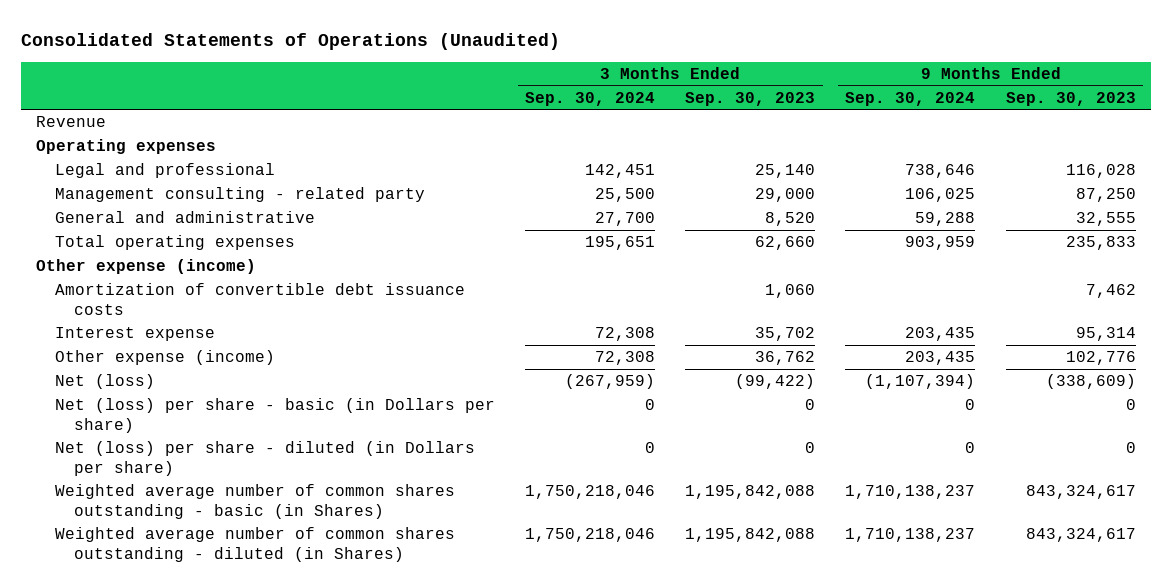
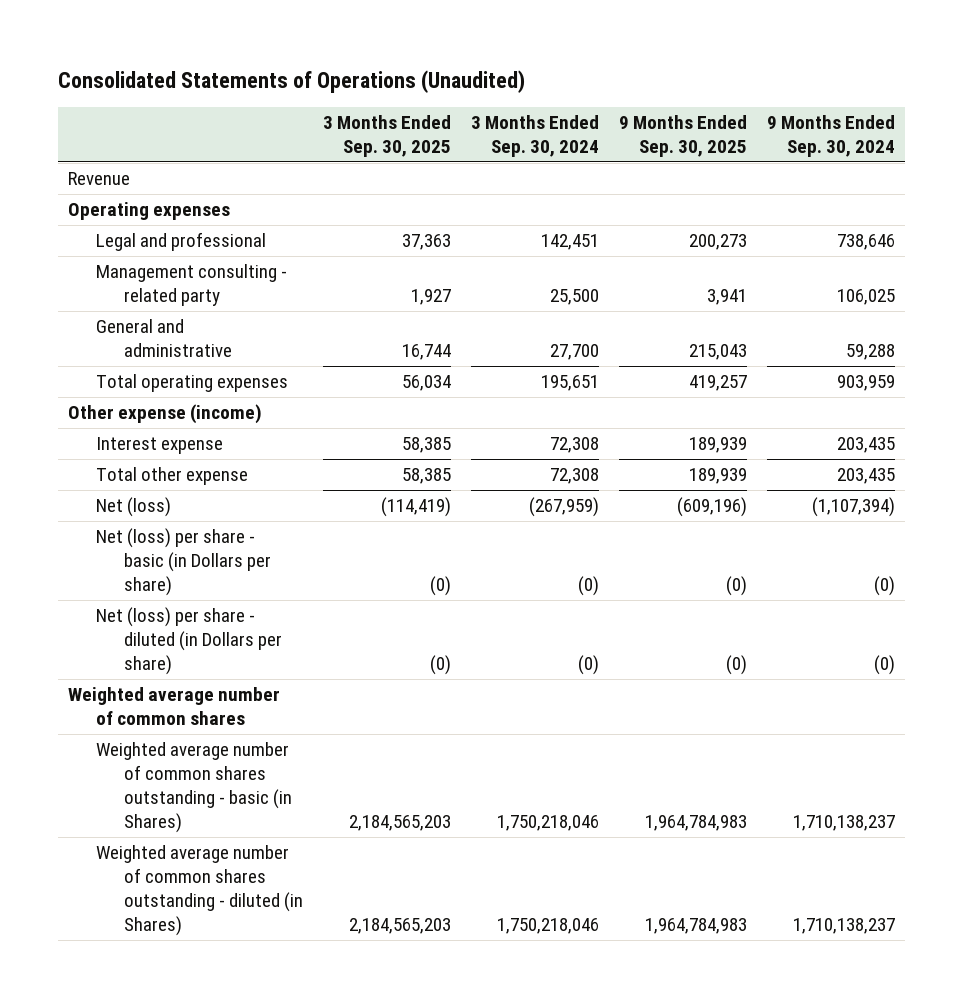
[685,91,816,106] Sep. 30, 2023 -> none
[1005,91,1136,106] Sep. 30, 2023 -> none
none -> [323,115,452,158] 3 Months Ended Sep. 30, 2025
none -> [619,115,748,158] 9 Months Ended Sep. 30, 2025
[55,283,466,315] Amortization of convertible debt issuance costs -> none
[55,350,276,366] Other expense (income) -> [96,467,249,486] Total other expense
[645,399,656,411] 0 -> [578,576,600,597] (0)
[965,399,976,411] 0 -> [874,576,896,597] (0)
[645,442,656,454] 0 -> [578,655,600,676] (0)
[965,442,976,454] 0 -> [874,655,896,676] (0)
none -> [67,687,280,726] Weighted average number of common shares

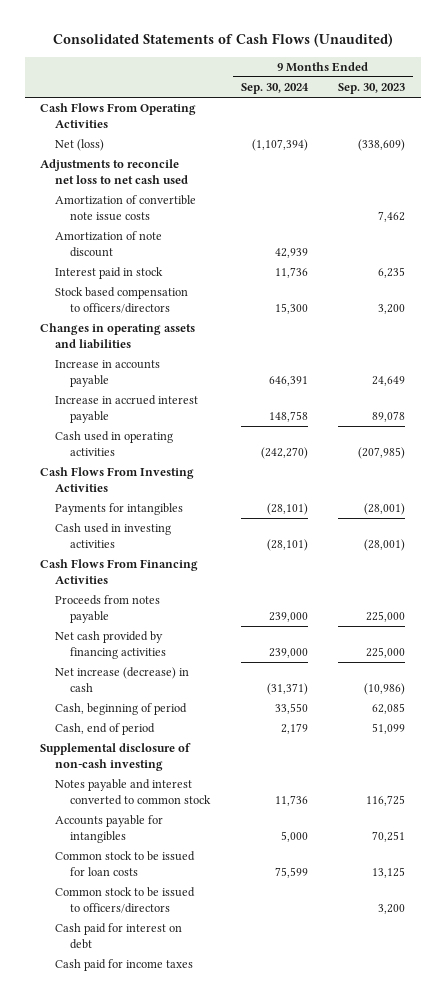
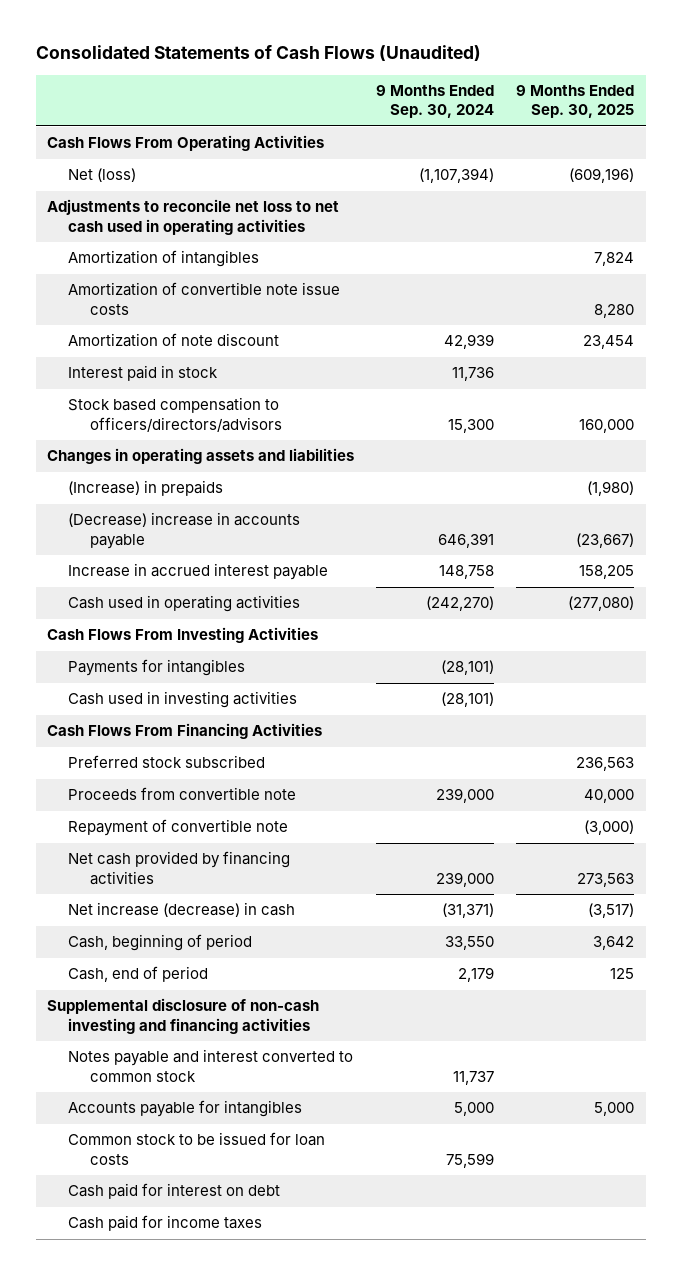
[338,83,406,95] Sep. 30, 2023 -> none
none -> [516,84,635,119] 9 Months Ended Sep. 30, 2025
[40,159,188,184] Adjustments to reconcile net loss to net cash used -> [46,199,339,235] Adjustments to reconcile net loss to net cash used in operating activities
none -> [68,250,260,268] Amortization of intangibles
[54,287,188,313] Stock based compensation to officers/directors -> [68,397,282,432] Stock based compensation to officers/directors/advisors
none -> [68,480,224,497] (Increase) in prepaids
[54,360,160,387] Increase in accounts payable -> [68,512,301,549] (Decrease) increase in accounts payable
none -> [68,755,266,769] Preferred stock subscribed
[54,595,160,623] Proceeds from notes payable -> [68,787,297,801] Proceeds from convertible note
none -> [68,819,289,837] Repayment of convertible note
[40,743,192,771] Supplemental disclosure of non-cash investing -> [46,998,319,1034] Supplemental disclosure of non-cash investing and financing activities
[274,794,308,806] 11,736 -> [453,1070,495,1085] 11,737
[54,887,195,913] Common stock to be issued to officers/directors -> none

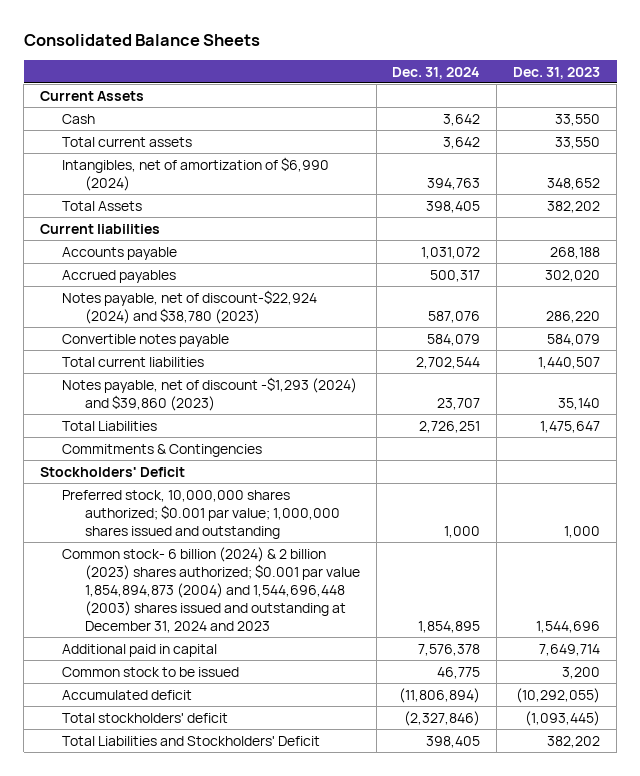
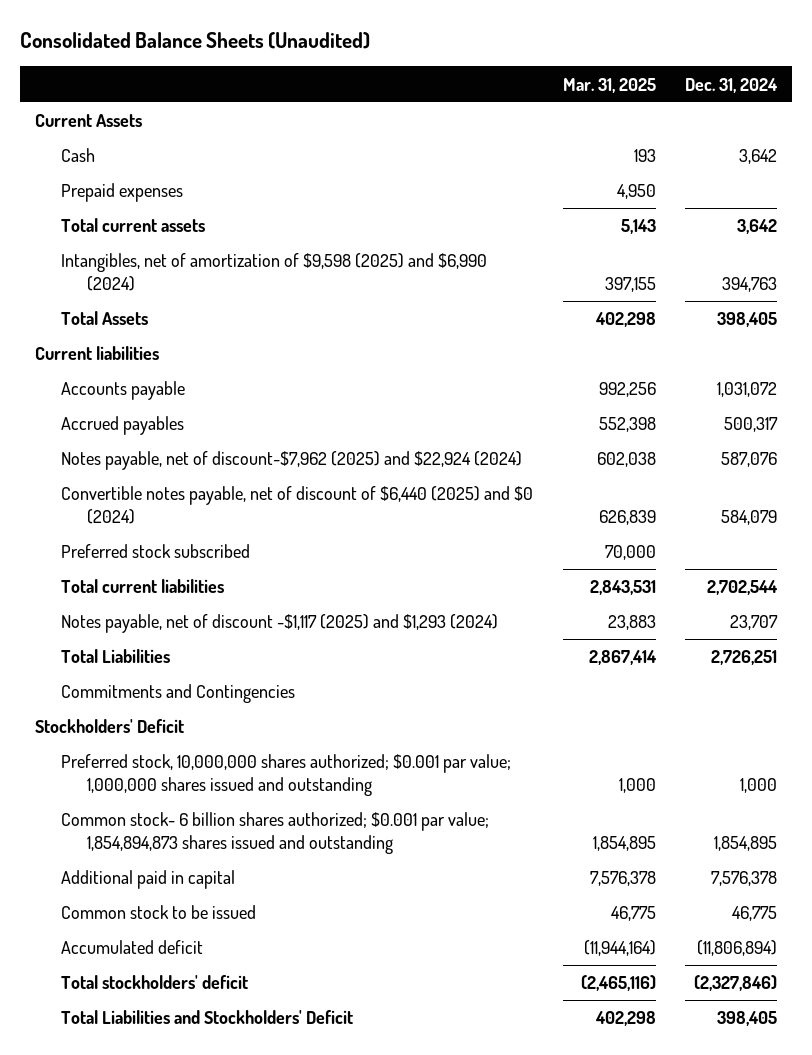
[23,33,260,46] Consolidated Balance Sheets -> [20,32,371,50] Consolidated Balance Sheets (Unaudited)
[513,66,601,79] Dec. 31, 2023 -> none
none -> [562,77,656,93] Mar. 31, 2025
none -> [61,183,184,203] Prepaid expenses
[62,156,330,191] Intangibles, net of amortization of $6,990 (2024) -> [61,253,488,291] Intangibles, net of amortization of $9,598 (2025) and $6,990 (2024)
[62,289,318,324] Notes payable, net of discount-$22,924 (2024) and $38,780 (2023) -> [61,451,523,471] Notes payable, net of discount-$7,962 (2025) and $22,924 (2024)
[62,333,230,347] Convertible notes payable -> [61,486,534,524] Convertible notes payable, net of discount of $6,440 (2025) and $0 (2024)
none -> [61,544,251,559] Preferred stock subscribed
[62,376,358,411] Notes payable, net of discount -$1,293 (2024) and $39,860 (2023) -> [61,614,499,634] Notes payable, net of discount -$1,117 (2025) and $1,293 (2024)
[62,443,263,457] Commitments & Contingencies -> [61,684,296,704] Commitments and Contingencies
[62,546,360,633] Common stock- 6 billion (2024) & 2 billion (2023) shares authorized; $0.001 par value 1,854,894,873 (2004) and 1,544,696,448 (2003) shares issued and outstanding at December 31, 2024 and 2023 -> [61,812,490,854] Common stock- 6 billion shares authorized; $0.001 par value; 1,854,894,873 shares issued and outstanding

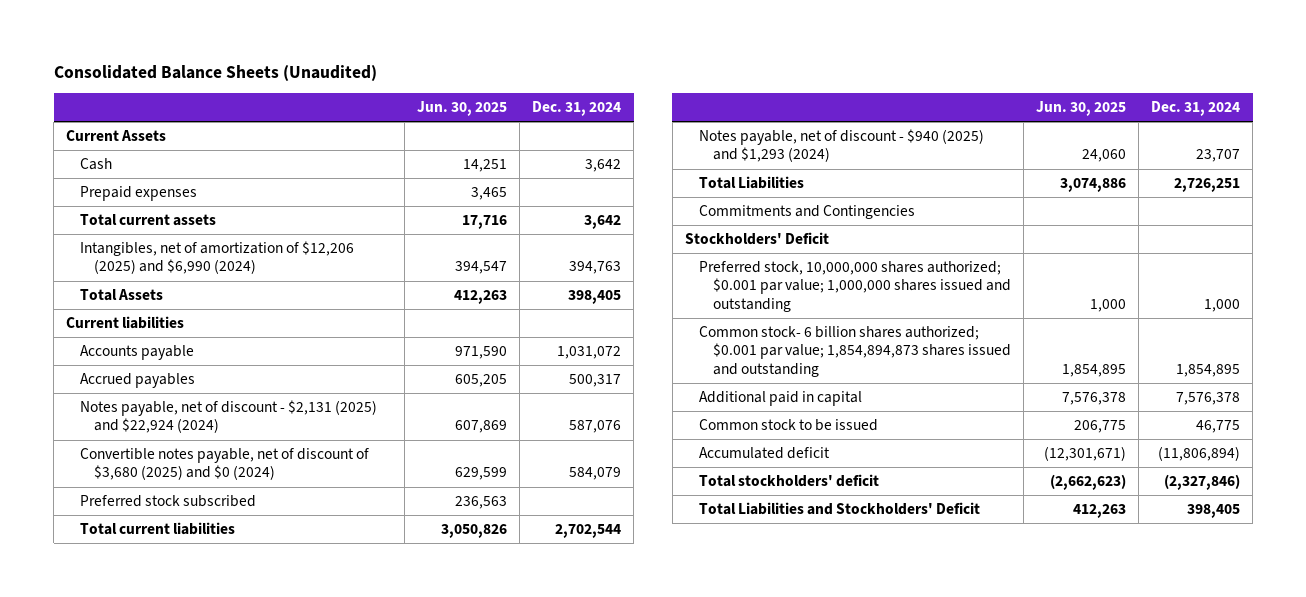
[562,77,656,93] Mar. 31, 2025 -> none
none -> [417,101,508,117] Jun. 30, 2025
[61,253,488,291] Intangibles, net of amortization of $9,598 (2025) and $6,990 (2024) -> [80,241,355,275] Intangibles, net of amortization of $12,206 (2025) and $6,990 (2024)
[61,451,523,471] Notes payable, net of discount-$7,962 (2025) and $22,924 (2024) -> [80,400,378,434] Notes payable, net of discount - $2,131 (2025) and $22,924 (2024)
[61,486,534,524] Convertible notes payable, net of discount of $6,440 (2025) and $0 (2024) -> [80,448,370,481] Convertible notes payable, net of discount of $3,680 (2025) and $0 (2024)
[61,614,499,634] Notes payable, net of discount -$1,117 (2025) and $1,293 (2024) -> [698,129,984,163] Notes payable, net of discount - $940 (2025) and $1,293 (2024)

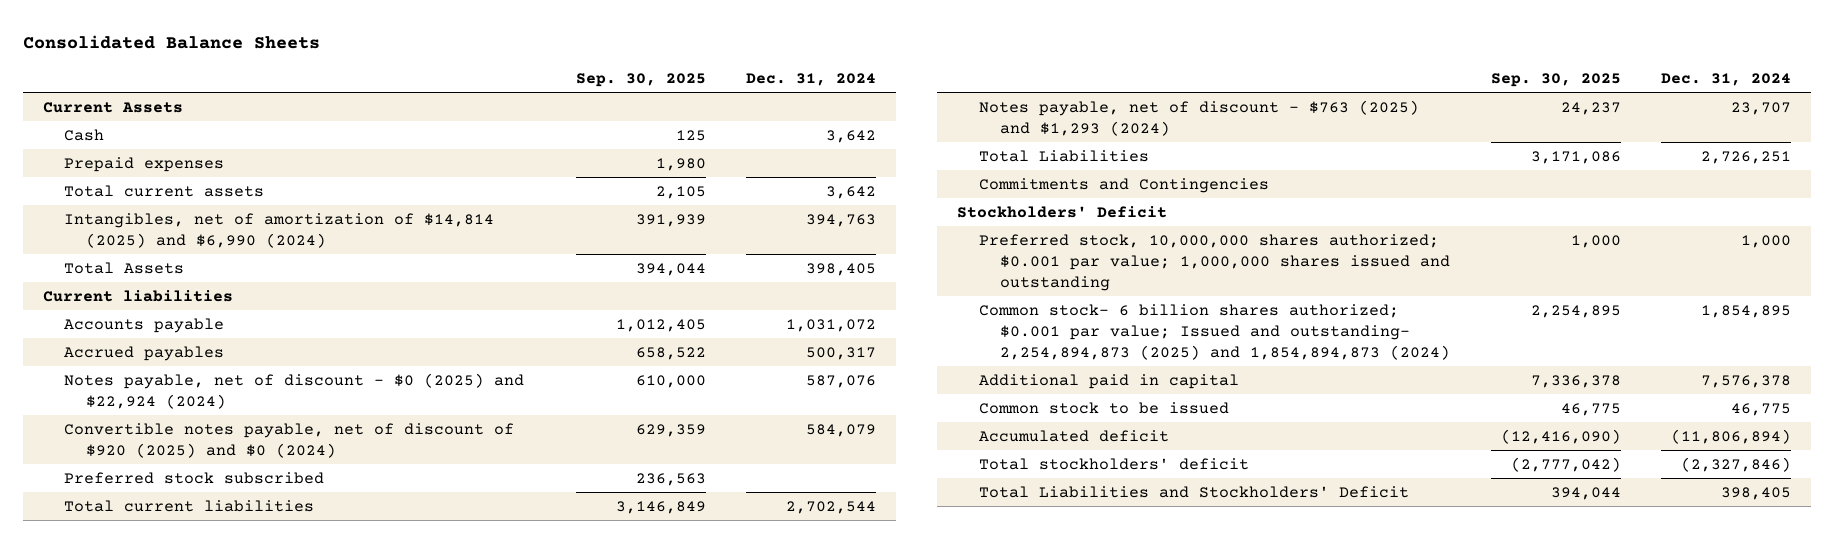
[53,64,377,81] Consolidated Balance Sheets (Unaudited) -> [22,34,320,49] Consolidated Balance Sheets
[417,101,508,117] Jun. 30, 2025 -> none
none -> [576,72,707,87] Sep. 30, 2025
[80,241,355,275] Intangibles, net of amortization of $12,206 (2025) and $6,990 (2024) -> [64,212,495,248] Intangibles, net of amortization of $14,814 (2025) and $6,990 (2024)
[80,400,378,434] Notes payable, net of discount - $2,131 (2025) and $22,924 (2024) -> [64,372,525,409] Notes payable, net of discount - $0 (2025) and $22,924 (2024)
[80,448,370,481] Convertible notes payable, net of discount of $3,680 (2025) and $0 (2024) -> [64,422,515,458] Convertible notes payable, net of discount of $920 (2025) and $0 (2024)
[698,129,984,163] Notes payable, net of discount - $940 (2025) and $1,293 (2024) -> [978,99,1419,136] Notes payable, net of discount - $763 (2025) and $1,293 (2024)
[698,326,1012,377] Common stock- 6 billion shares authorized; $0.001 par value; 1,854,894,873 shares issued and outstanding -> [978,303,1451,360] Common stock- 6 billion shares authorized; $0.001 par value; Issued and outstanding- 2,254,894,873 (2025) and 1,854,894,873 (2024)

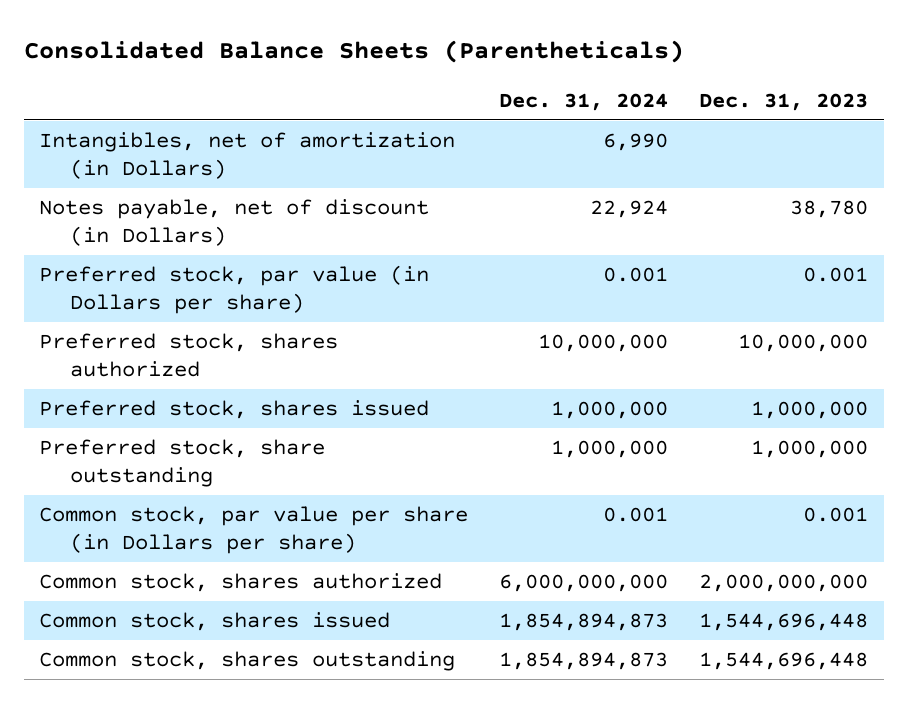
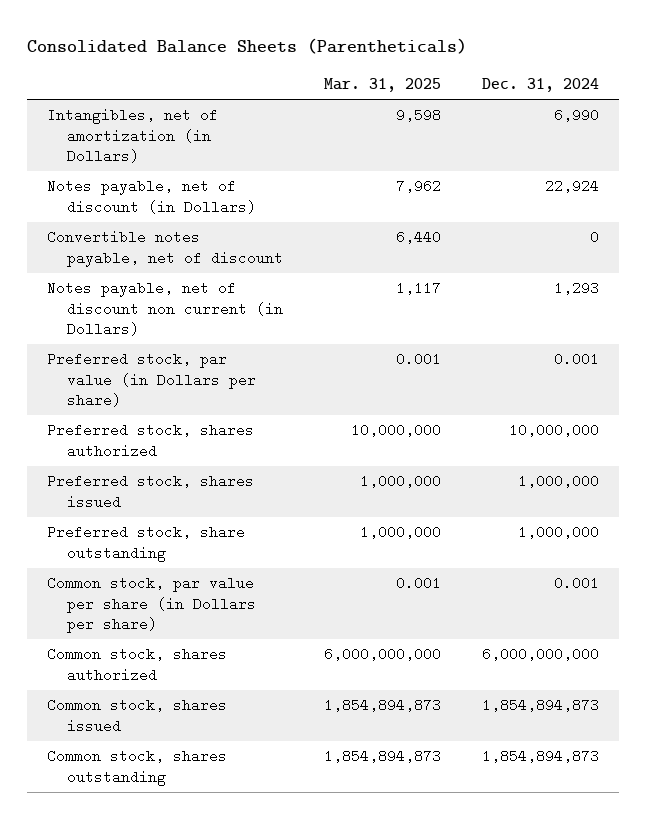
[699,92,869,111] Dec. 31, 2023 -> none
none -> [323,78,441,93] Mar. 31, 2025
none -> [47,230,283,267] Convertible notes payable, net of discount
none -> [47,281,283,337] Notes payable, net of discount non current (in Dollars)

